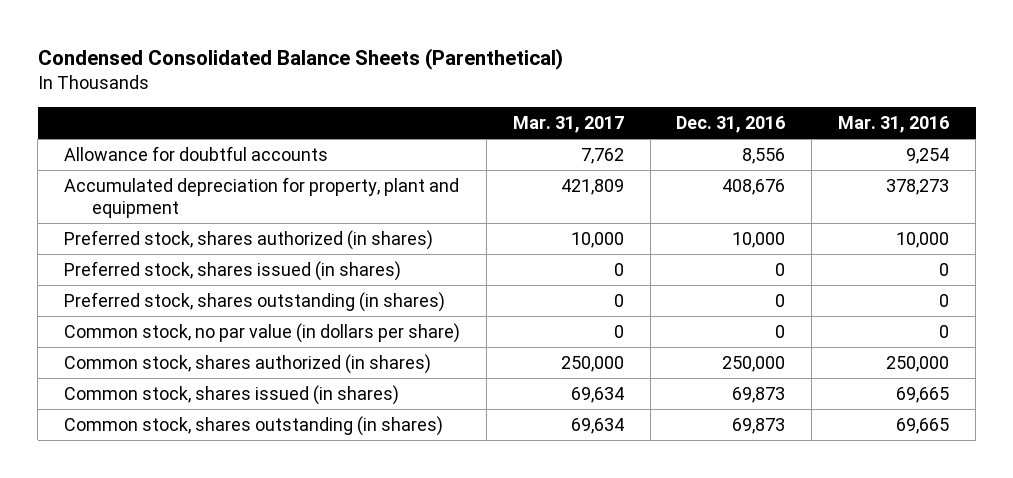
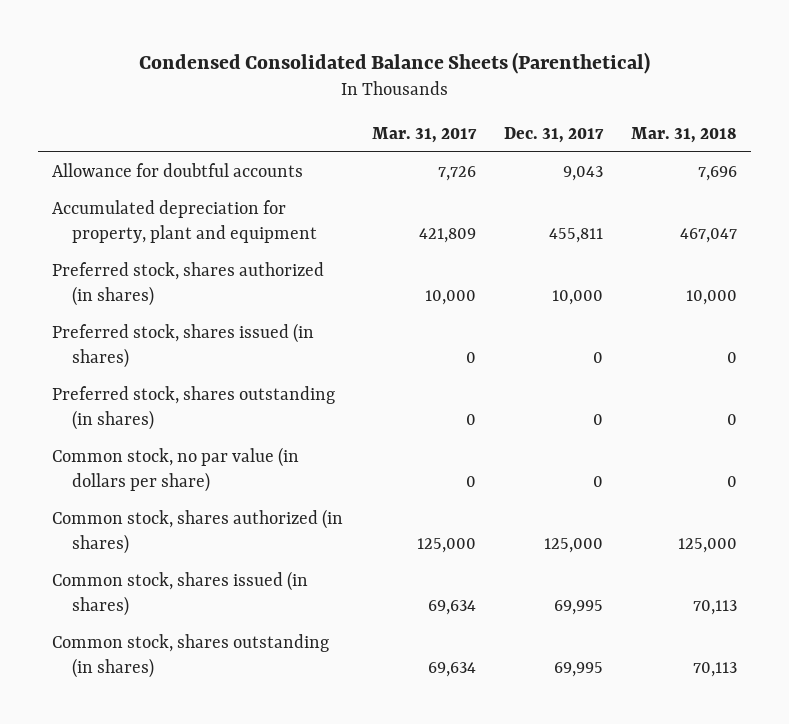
[676,116,786,134] Dec. 31, 2016 -> none
[838,116,950,134] Mar. 31, 2016 -> none
none -> [503,126,604,143] Dec. 31, 2017
none -> [630,126,737,143] Mar. 31, 2018
[580,147,624,164] 7,762 -> [437,166,476,182] 7,726
[560,355,624,372] 250,000 -> [416,537,476,553] 125,000

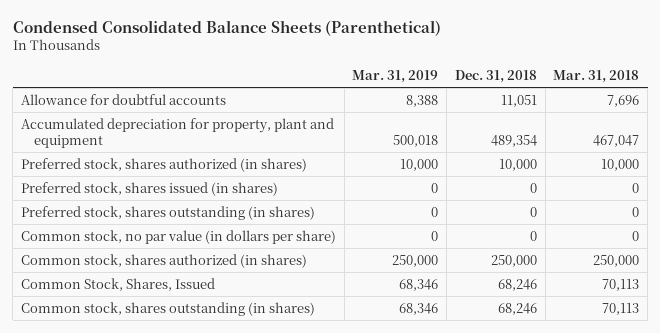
[371,126,477,143] Mar. 31, 2017 -> none
[503,126,604,143] Dec. 31, 2017 -> none
none -> [352,69,439,83] Mar. 31, 2019
none -> [454,69,537,83] Dec. 31, 2018
[677,537,737,553] 125,000 -> [593,254,640,267] 250,000
[52,571,309,616] Common stock, shares issued (in shares) -> [20,277,215,291] Common Stock, Shares, Issued

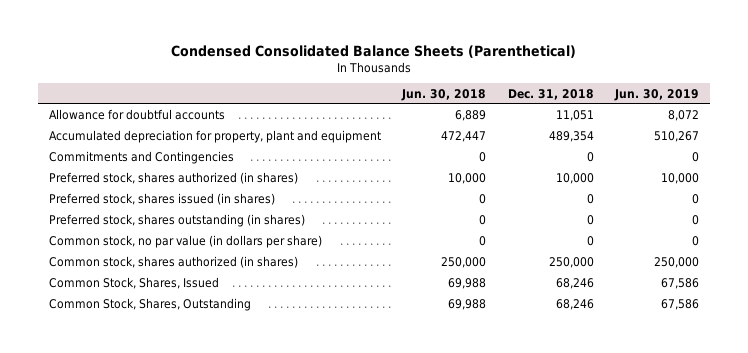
[352,69,439,83] Mar. 31, 2019 -> none
[553,69,640,83] Mar. 31, 2018 -> none
none -> [401,88,487,101] Jun. 30, 2018
none -> [614,88,700,101] Jun. 30, 2019
none -> [48,151,234,165] Commitments and Contingencies
[20,301,315,316] Common stock, shares outstanding (in shares) -> [48,298,251,312] Common Stock, Shares, Outstanding

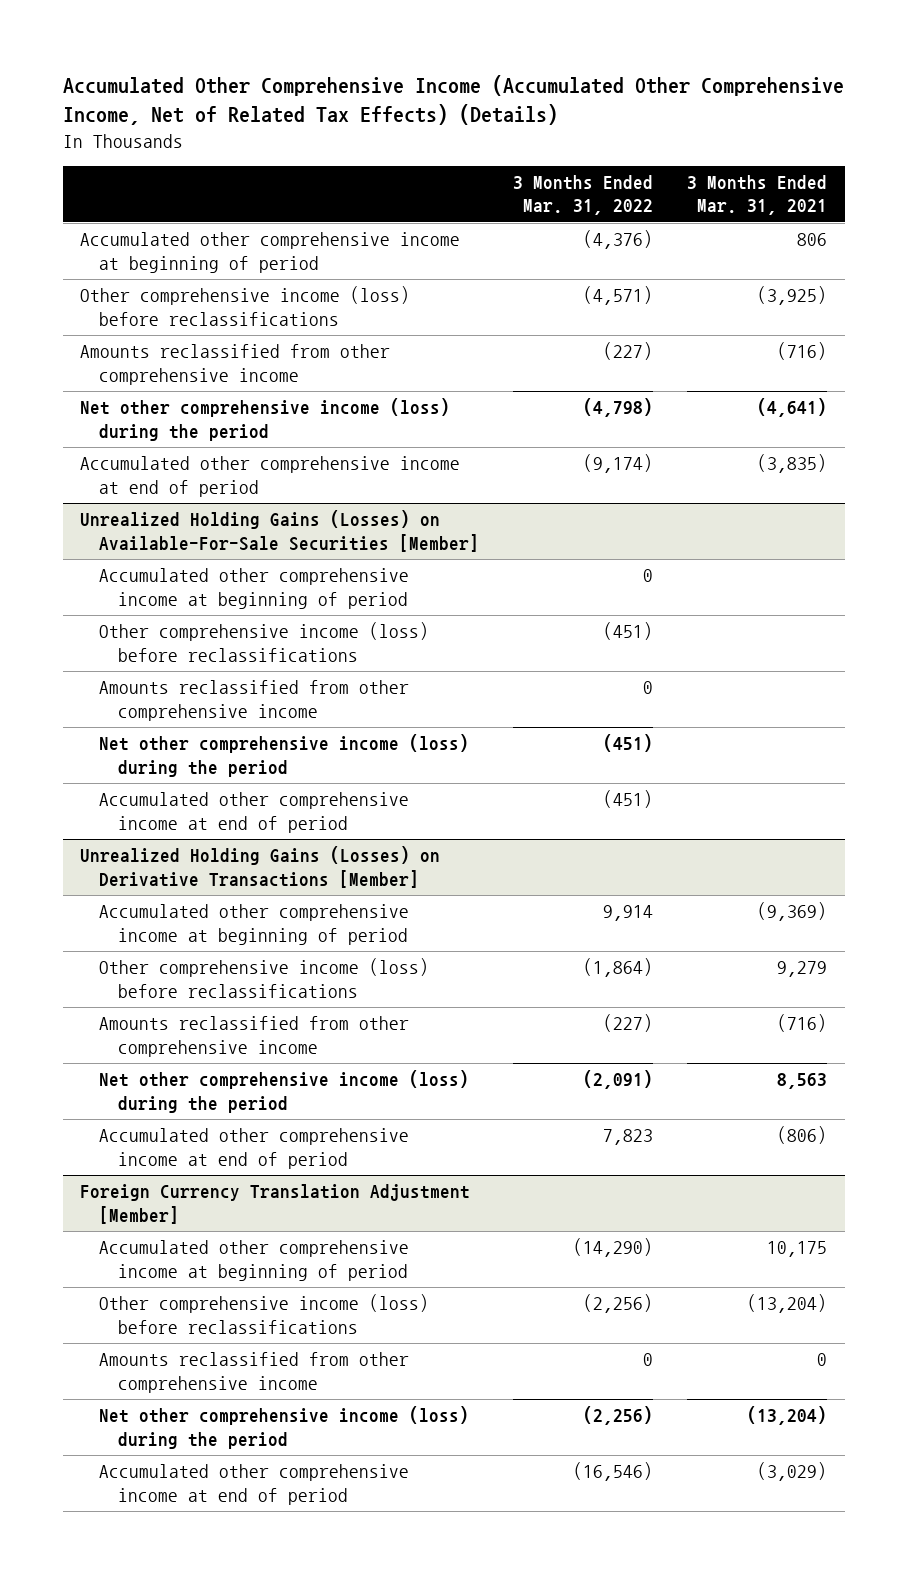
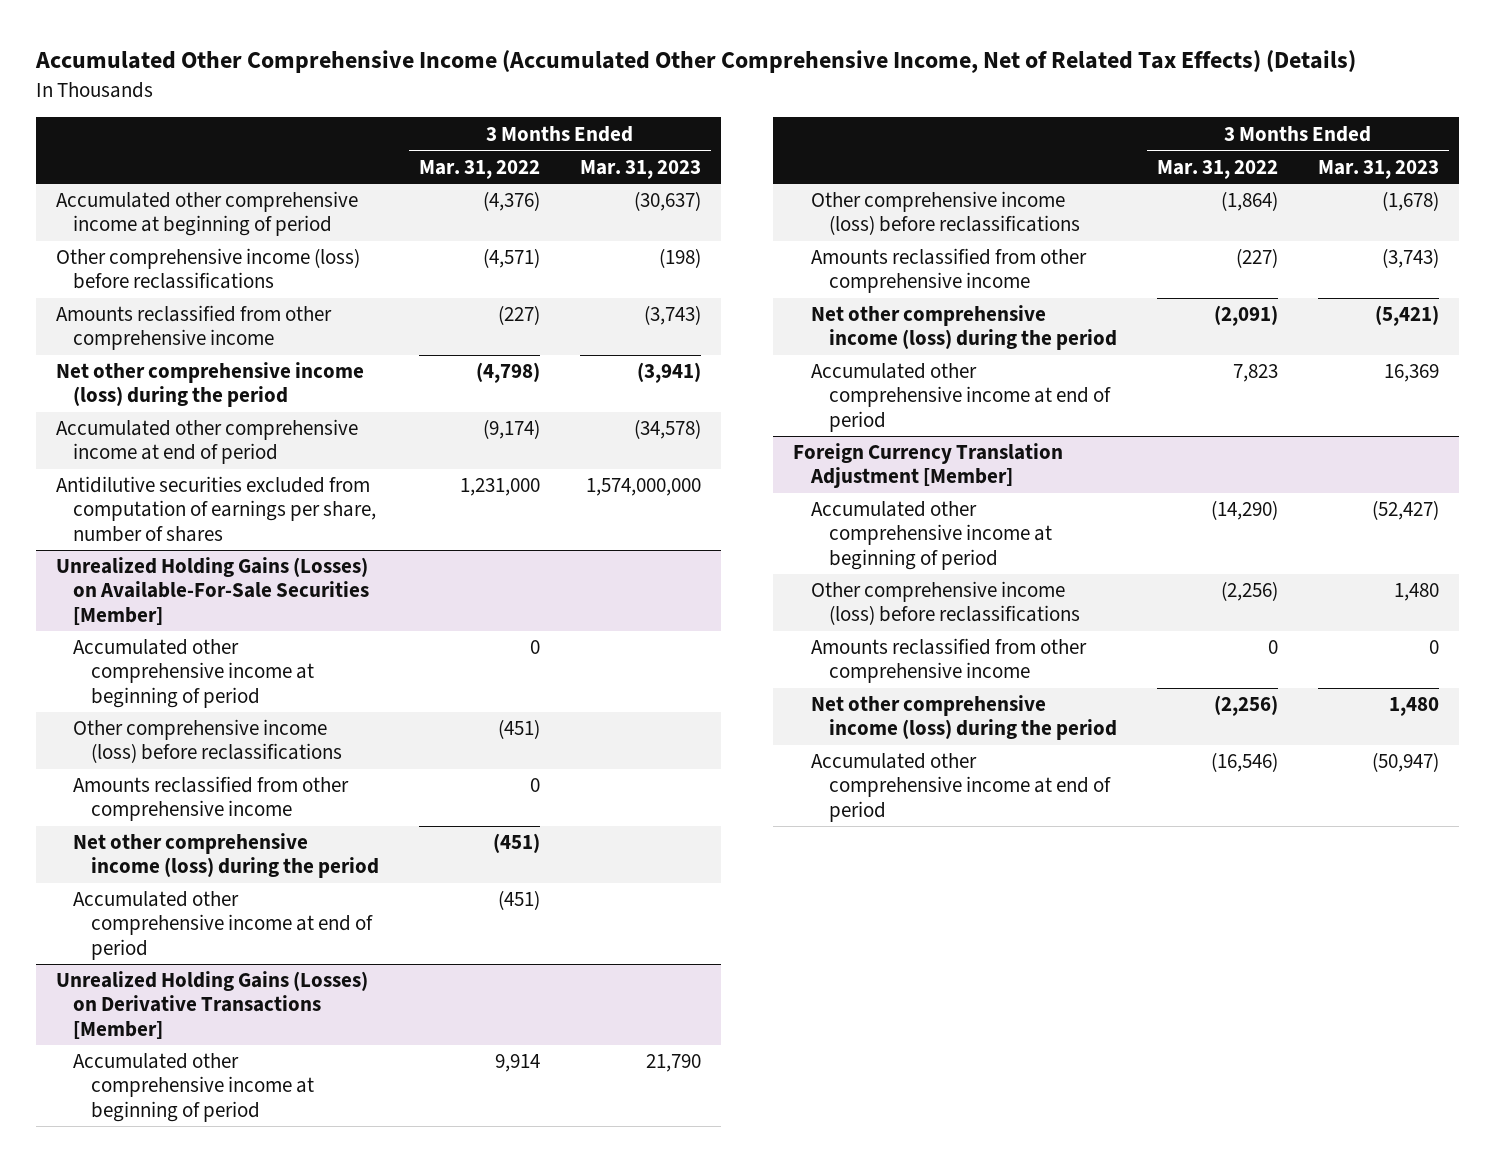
[687,174,828,216] 3 Months Ended Mar. 31, 2021 -> none
none -> [580,159,702,179] Mar. 31, 2023
none -> [55,476,377,542] Antidilutive securities excluded from computation of earnings per share, number of shares

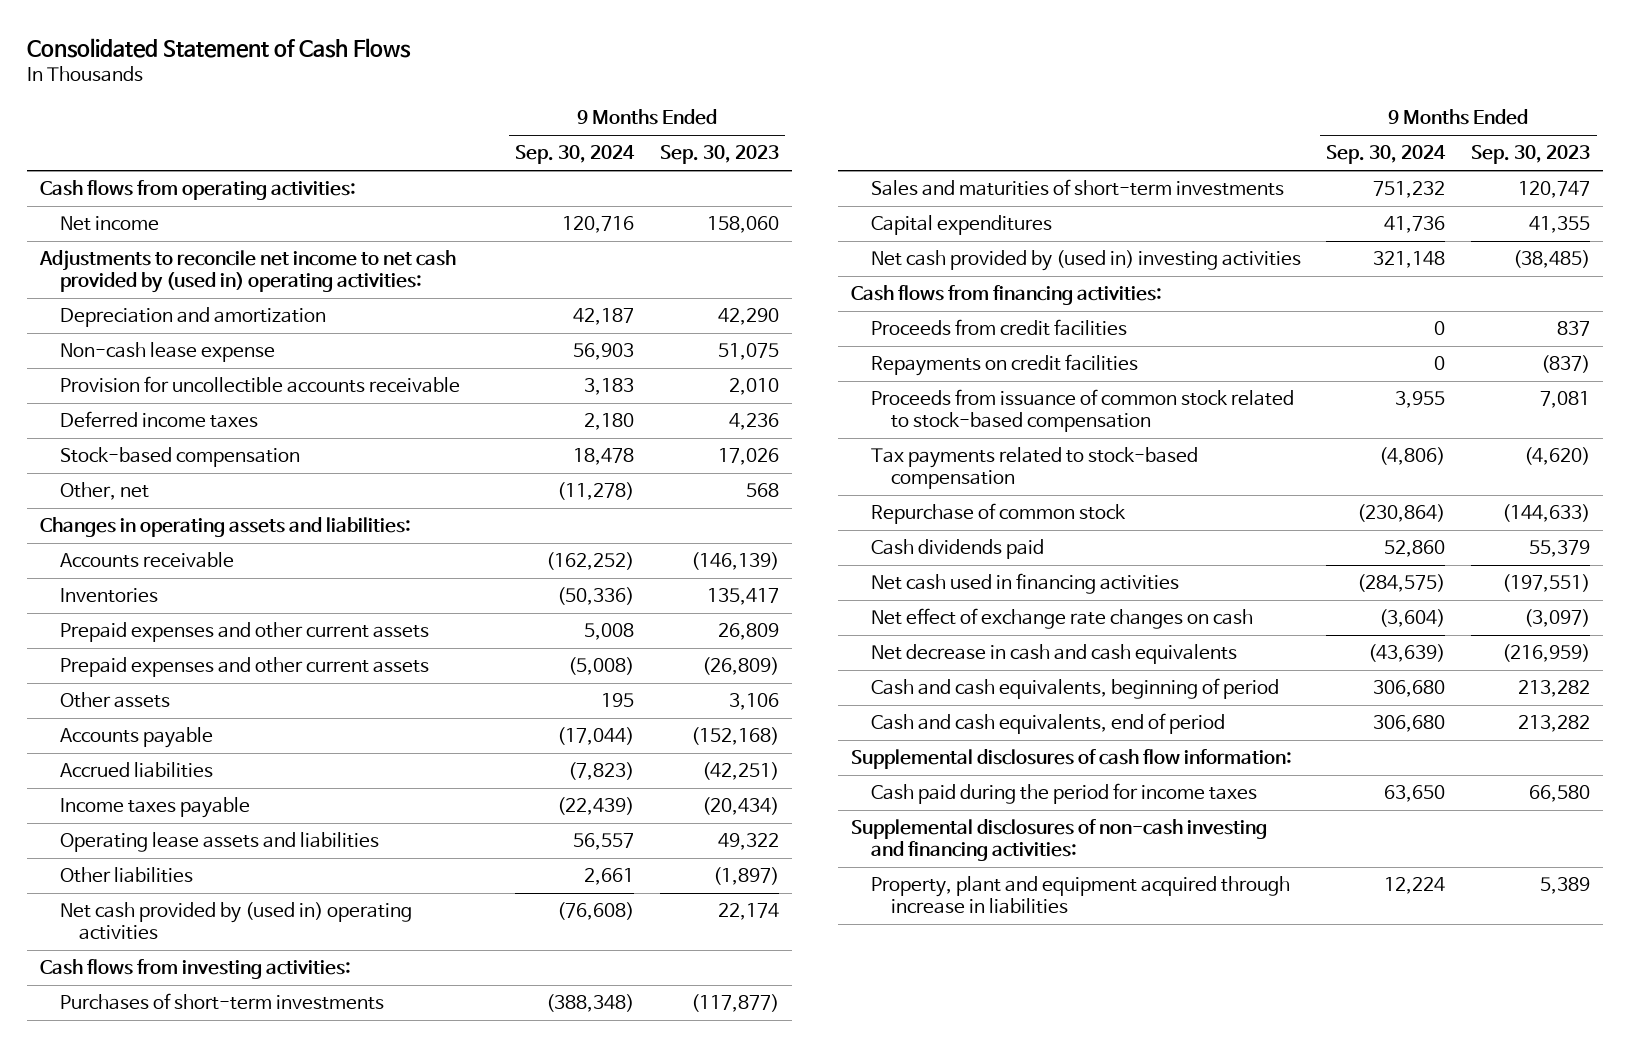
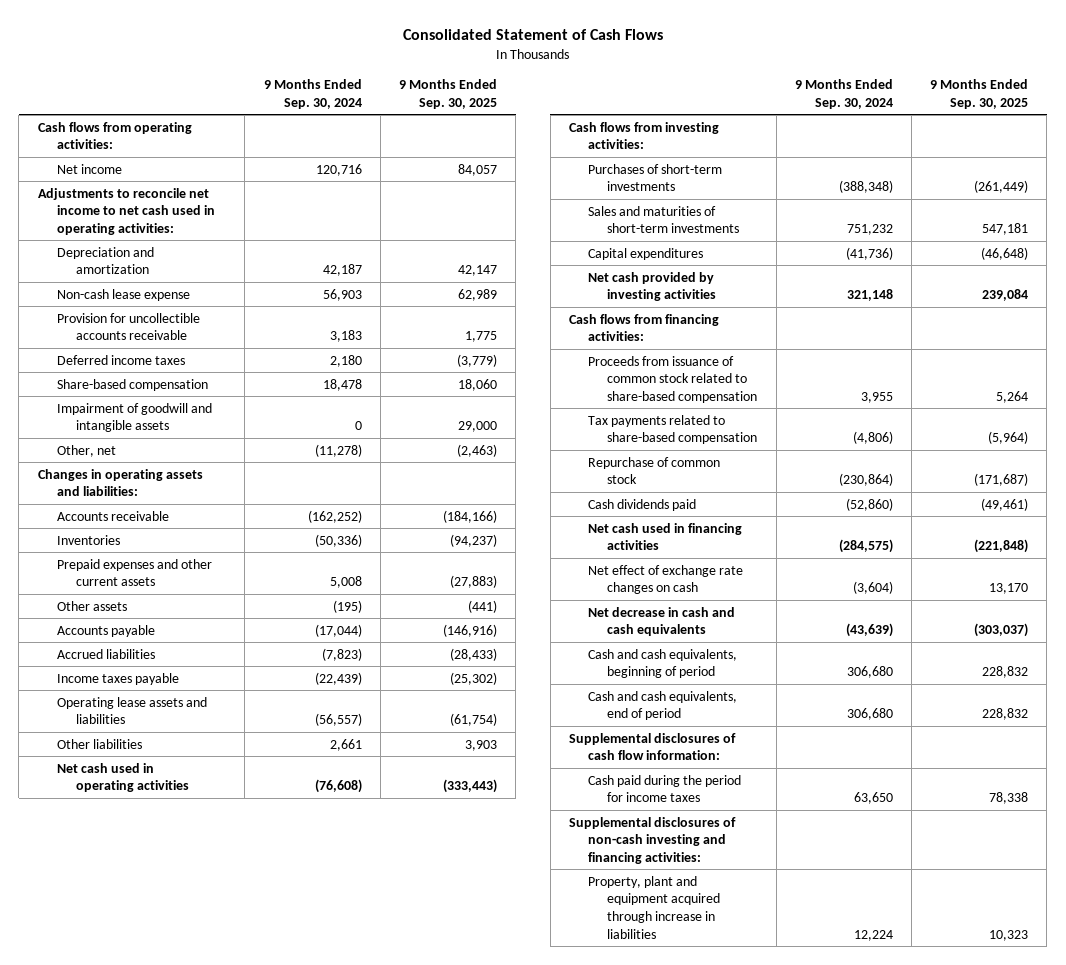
[659,145,779,165] Sep. 30, 2023 -> none
none -> [399,79,498,109] 9 Months Ended Sep. 30, 2025
[38,250,456,294] Adjustments to reconcile net income to net cash provided by (used in) operating activities: -> [37,187,215,235] Adjustments to reconcile net income to net cash used in operating activities:
[59,447,300,468] Stock-based compensation -> [56,378,208,391] Share-based compensation
none -> [56,402,212,433] Impairment of goodwill and intangible assets
[59,657,429,678] Prepaid expenses and other current assets -> none
[601,693,635,708] 195 -> [332,599,362,613] (195)
[573,833,635,851] 56,557 -> [314,713,362,727] (56,557)
[59,902,412,941] Net cash provided by (used in) operating activities -> [56,762,190,793] Net cash used in operating activities
[1384,216,1446,234] 41,736 -> [845,246,893,260] (41,736)
[870,250,1301,272] Net cash provided by (used in) investing activities -> [588,271,717,302] Net cash provided by investing activities
[870,319,1127,337] Proceeds from credit facilities -> none
[870,354,1138,377] Repayments on credit facilities -> none
[870,389,1294,433] Proceeds from issuance of common stock related to stock-based compensation -> [588,355,758,403] Proceeds from issuance of common stock related to share-based compensation
[870,447,1198,490] Tax payments related to stock-based compensation -> [588,414,758,445] Tax payments related to share-based compensation
[1384,540,1446,558] 52,860 -> [845,497,893,511] (52,860)

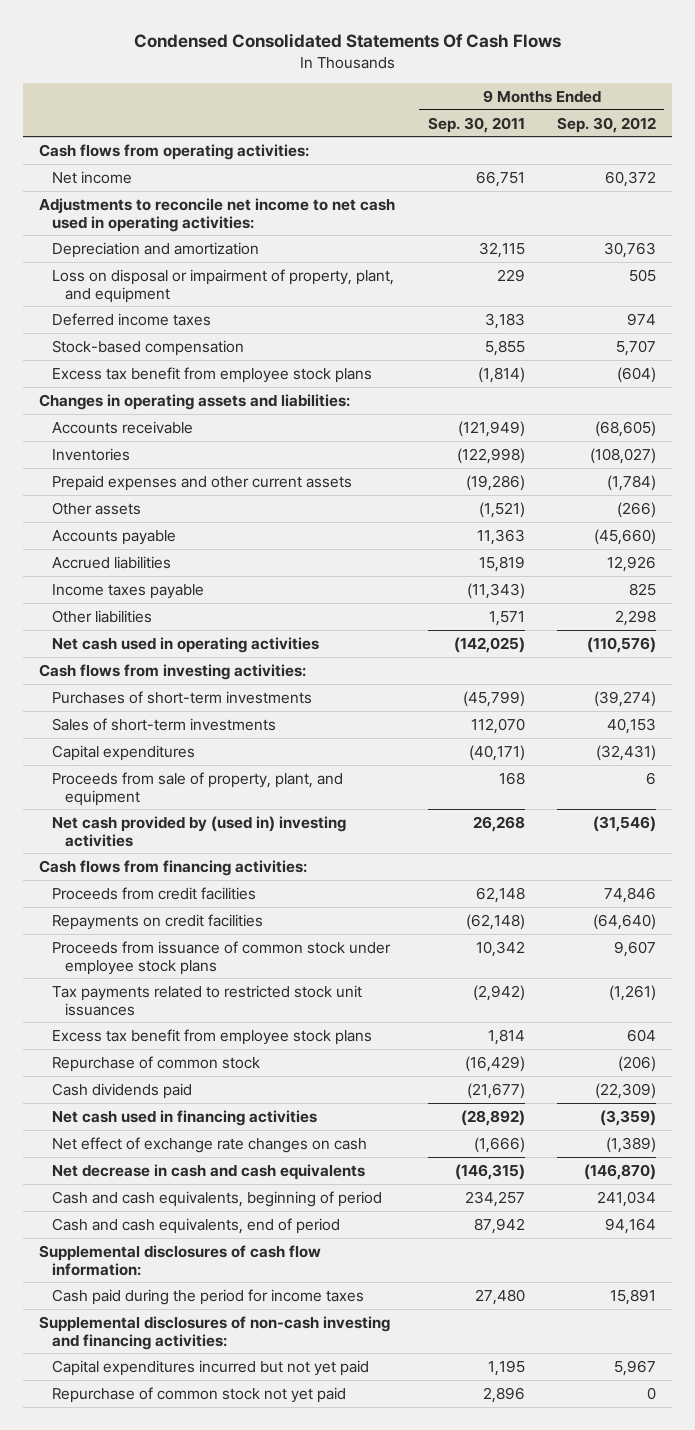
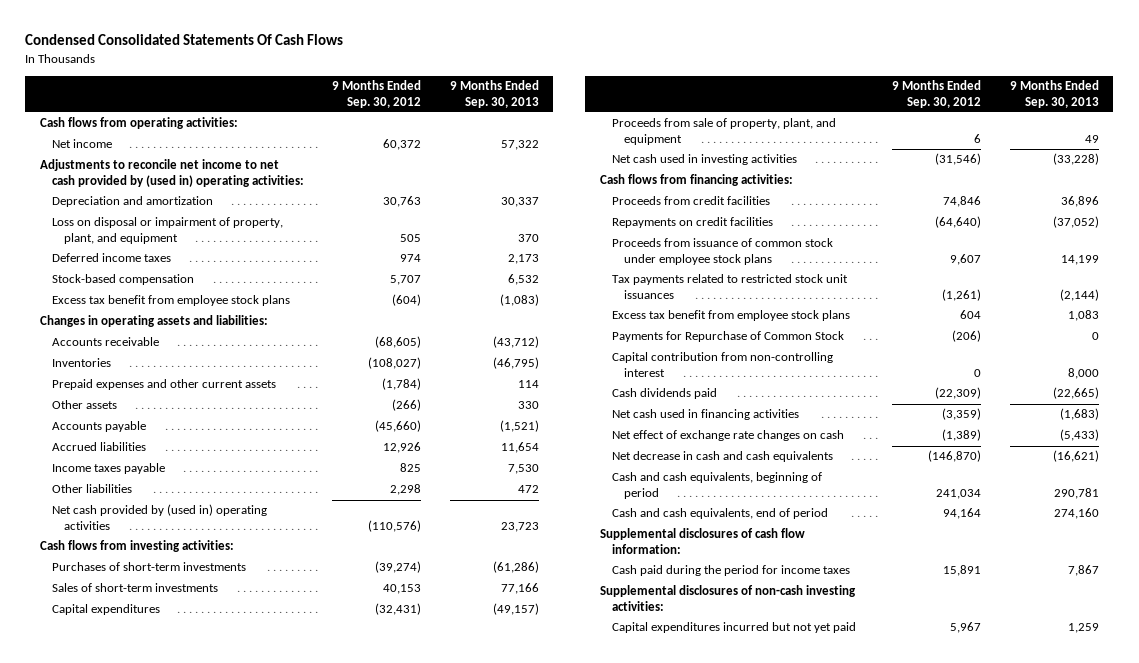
[427,116,525,133] Sep. 30, 2011 -> none
none -> [449,80,539,108] 9 Months Ended Sep. 30, 2013
[39,197,396,232] Adjustments to reconcile net income to net cash used in operating activities: -> [39,159,304,188] Adjustments to reconcile net income to net cash provided by (used in) operating activities:
[52,636,320,653] Net cash used in operating activities -> [51,504,267,531] Net cash provided by (used in) operating activities
[52,815,347,847] Net cash provided by (used in) investing activities -> [611,154,797,166] Net cash used in investing activities
[52,1055,261,1072] Repurchase of common stock -> [611,331,844,343] Payments for Repurchase of Common Stock
none -> [611,352,833,378] Capital contribution from non-controlling interest
[39,1315,391,1350] Supplemental disclosures of non-cash investing and financing activities: -> [599,585,856,612] Supplemental disclosures of non-cash investing activities:
[52,1386,347,1403] Repurchase of common stock not yet paid -> none

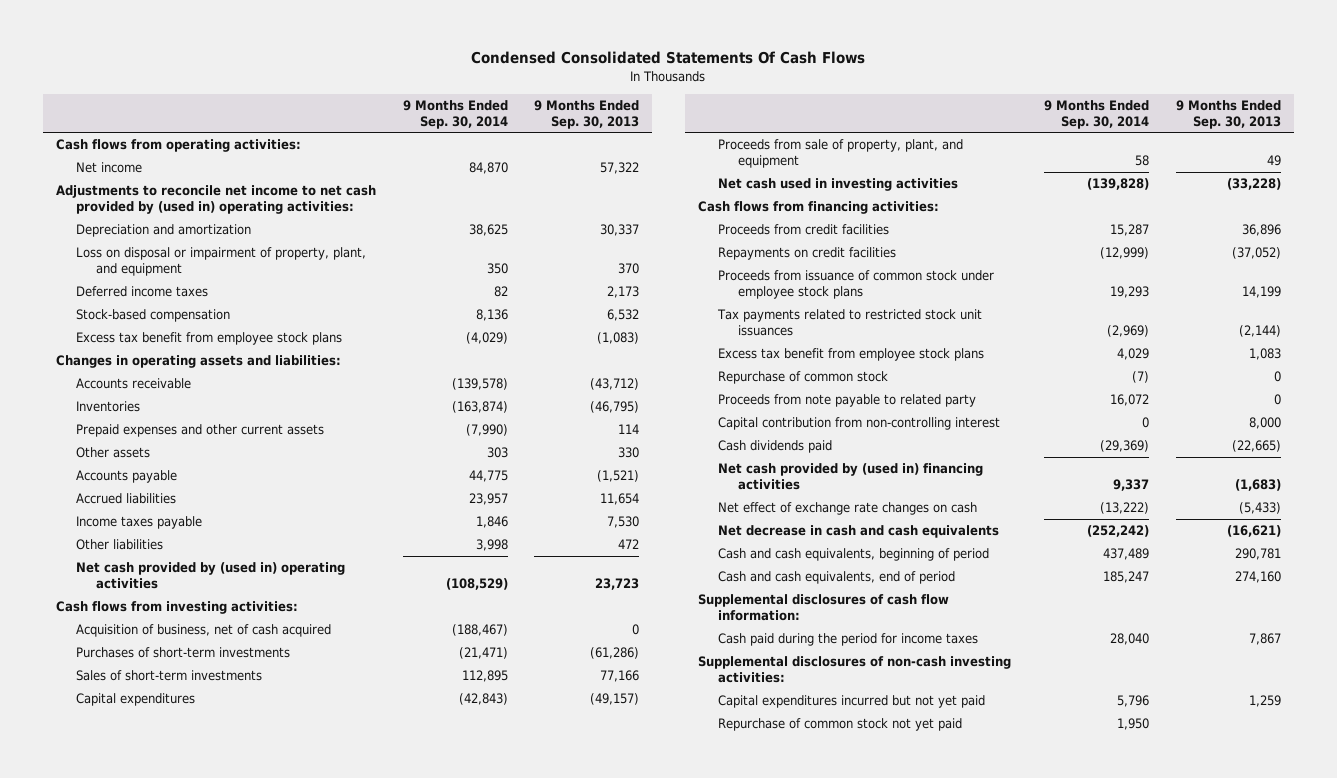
[332,80,422,108] 9 Months Ended Sep. 30, 2012 -> none
none -> [402,100,508,129] 9 Months Ended Sep. 30, 2014
none -> [76,624,332,638] Acquisition of business, net of cash acquired
[611,331,844,343] Payments for Repurchase of Common Stock -> [717,371,888,385] Repurchase of common stock
none -> [717,394,976,408] Proceeds from note payable to related party
[611,409,799,421] Net cash used in financing activities -> [717,463,983,490] Net cash provided by (used in) financing activities
none -> [717,718,962,732] Repurchase of common stock not yet paid

